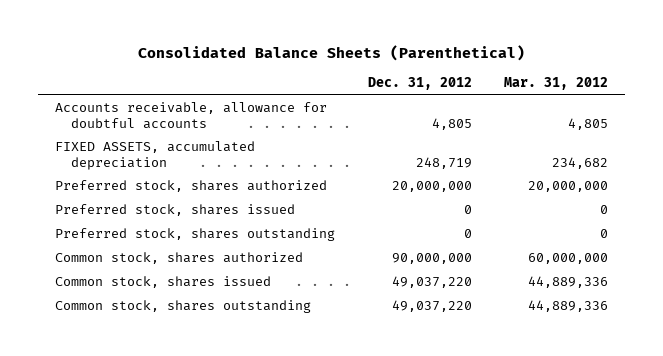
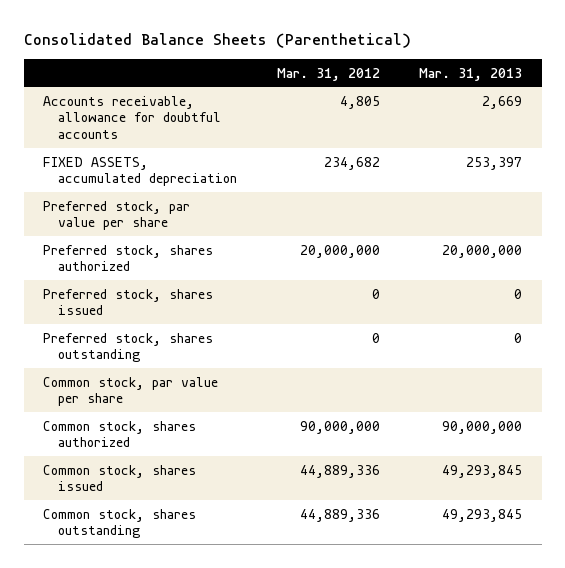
[367,77,472,91] Dec. 31, 2012 -> none
none -> [419,67,523,81] Mar. 31, 2013
none -> [43,200,191,231] Preferred stock, par value per share
none -> [43,376,219,407] Common stock, par value per share
[528,253,609,265] 60,000,000 -> [299,420,380,434] 90,000,000

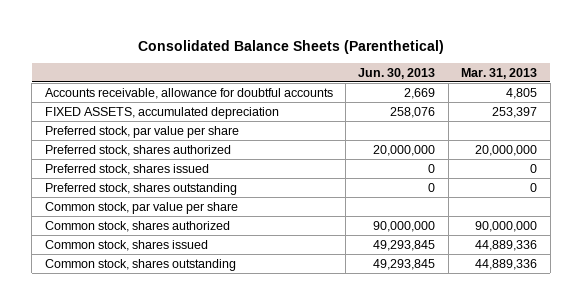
[276,67,380,81] Mar. 31, 2012 -> none
none -> [358,67,436,79] Jun. 30, 2013
[482,95,523,109] 2,669 -> [506,87,538,99] 4,805
[442,464,523,478] 49,293,845 -> [475,239,538,251] 44,889,336
[442,508,523,522] 49,293,845 -> [475,258,538,270] 44,889,336

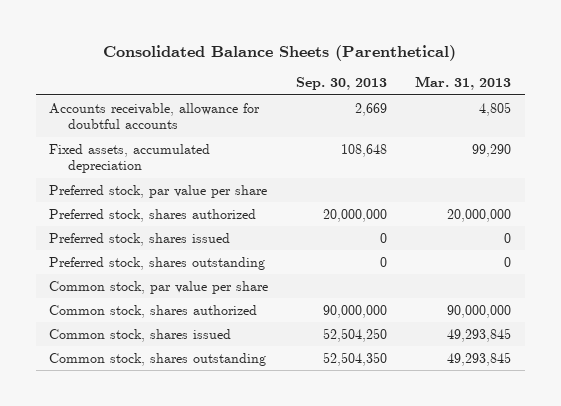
[358,67,436,79] Jun. 30, 2013 -> none
none -> [296,77,388,91] Sep. 30, 2013
[44,106,279,119] FIXED ASSETS, accumulated depreciation -> [49,143,211,174] Fixed assets, accumulated depreciation
[492,106,538,118] 253,397 -> [472,143,512,157] 99,290
[475,239,538,251] 44,889,336 -> [447,327,512,342] 49,293,845
[475,258,538,270] 44,889,336 -> [447,351,512,366] 49,293,845

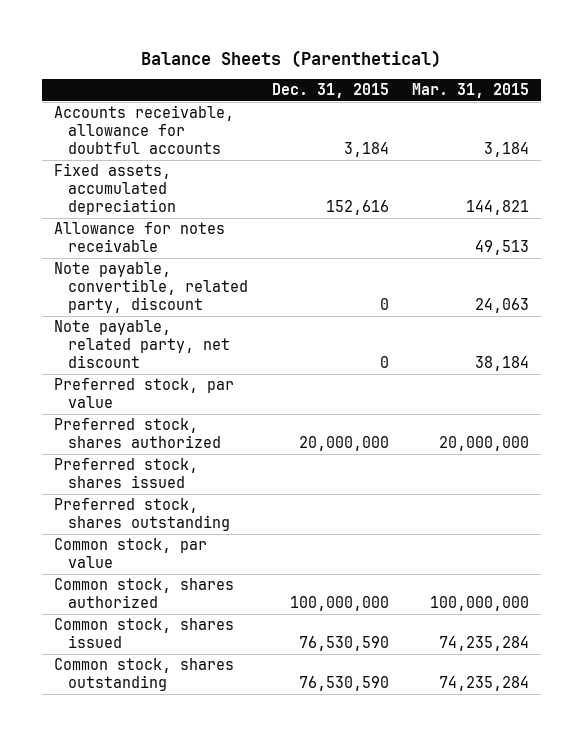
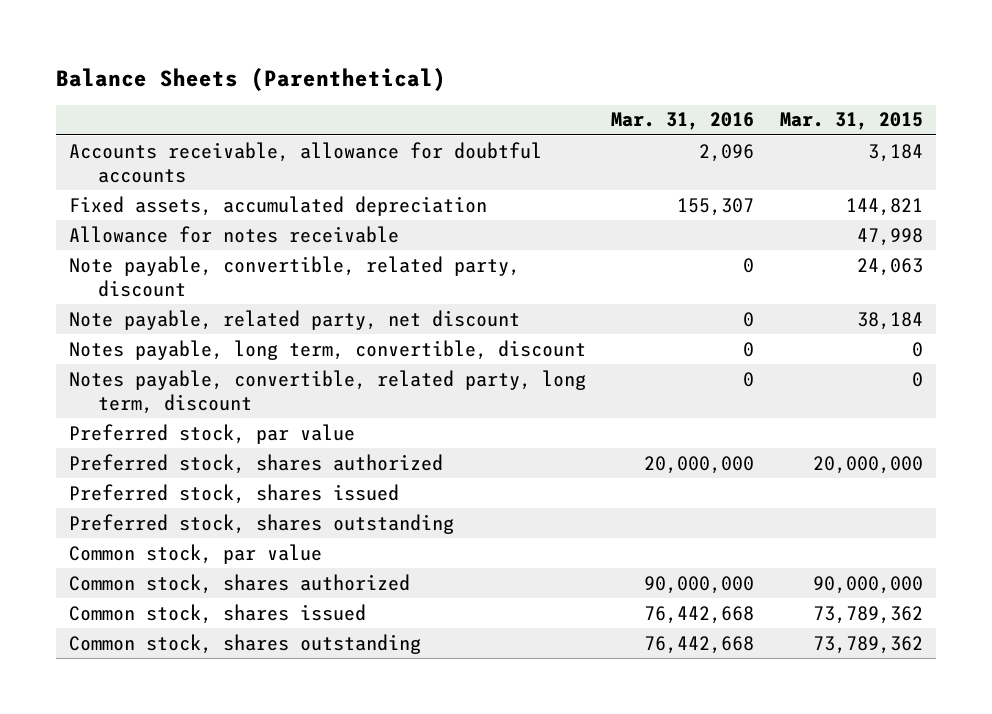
[271,83,389,99] Dec. 31, 2015 -> none
none -> [611,112,755,131] Mar. 31, 2016
[475,240,530,256] 49,513 -> [857,227,924,246] 47,998
none -> [68,339,586,360] Notes payable, long term, convertible, discount
none -> [68,369,586,414] Notes payable, convertible, related party, long term, discount
[430,596,530,612] 100,000,000 -> [813,575,924,594] 90,000,000
[439,636,530,652] 74,235,284 -> [813,605,924,624] 73,789,362
[439,676,530,692] 74,235,284 -> [813,635,924,654] 73,789,362

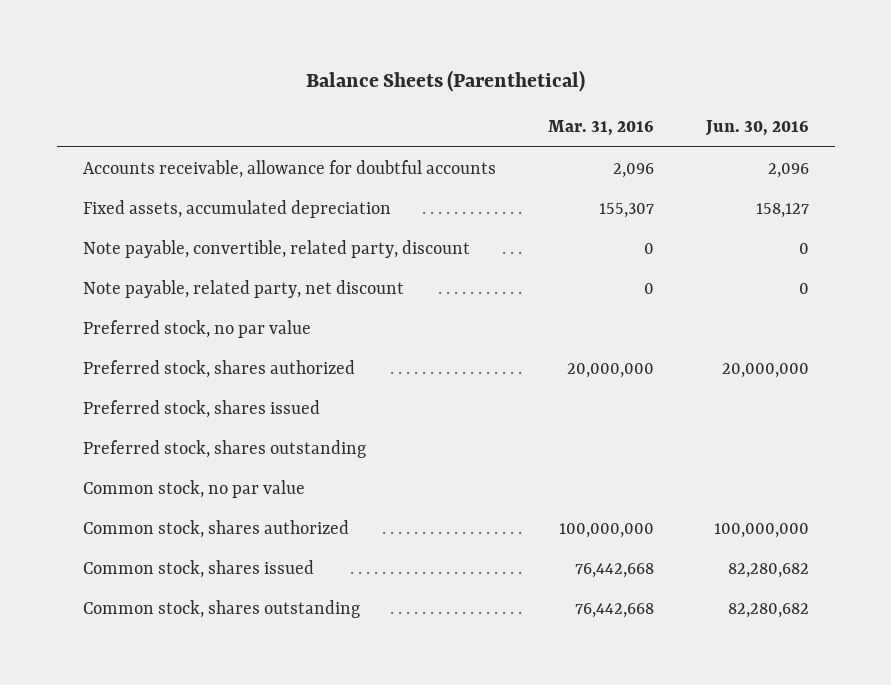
[780,112,924,131] Mar. 31, 2015 -> none
none -> [704,120,809,137] Jun. 30, 2016
[68,225,399,243] Allowance for notes receivable -> none
[68,339,586,360] Notes payable, long term, convertible, discount -> none
[68,369,586,414] Notes payable, convertible, related party, long term, discount -> none
[68,423,355,444] Preferred stock, par value -> [82,319,311,338] Preferred stock, no par value
[68,543,322,564] Common stock, par value -> [82,479,305,498] Common stock, no par value
[644,575,755,594] 90,000,000 -> [558,522,654,538] 100,000,000

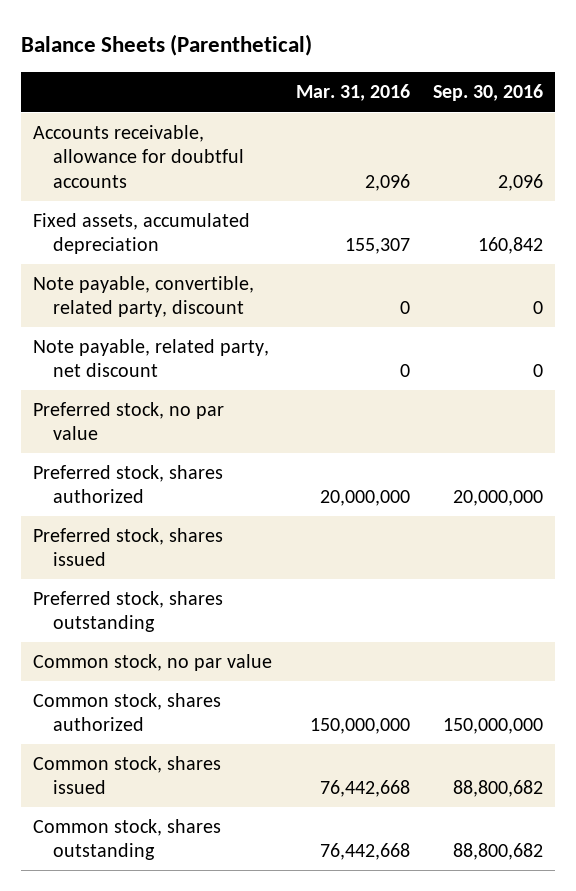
[704,120,809,137] Jun. 30, 2016 -> none
none -> [433,84,544,102] Sep. 30, 2016
[558,522,654,538] 100,000,000 -> [309,718,410,735] 150,000,000

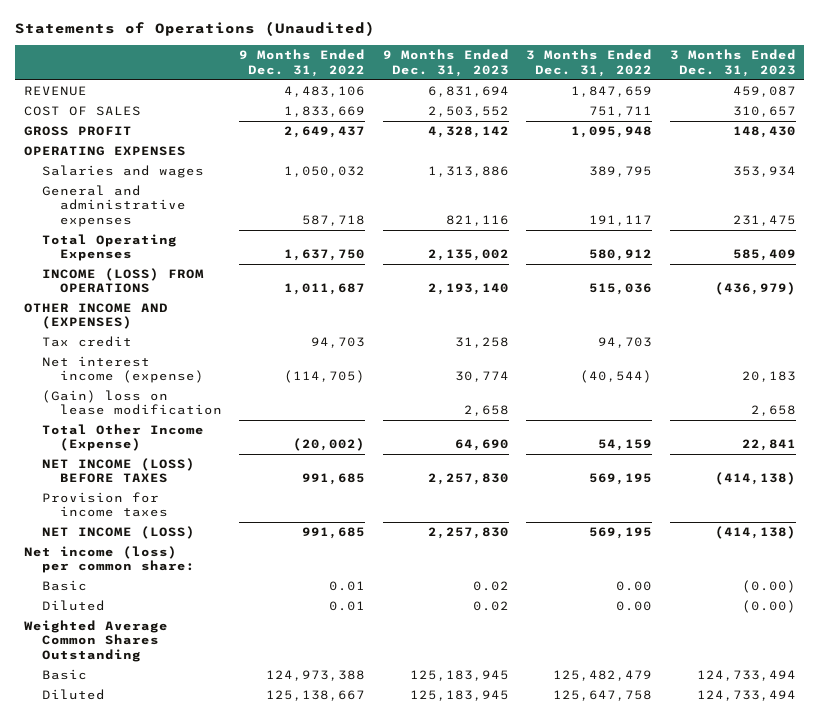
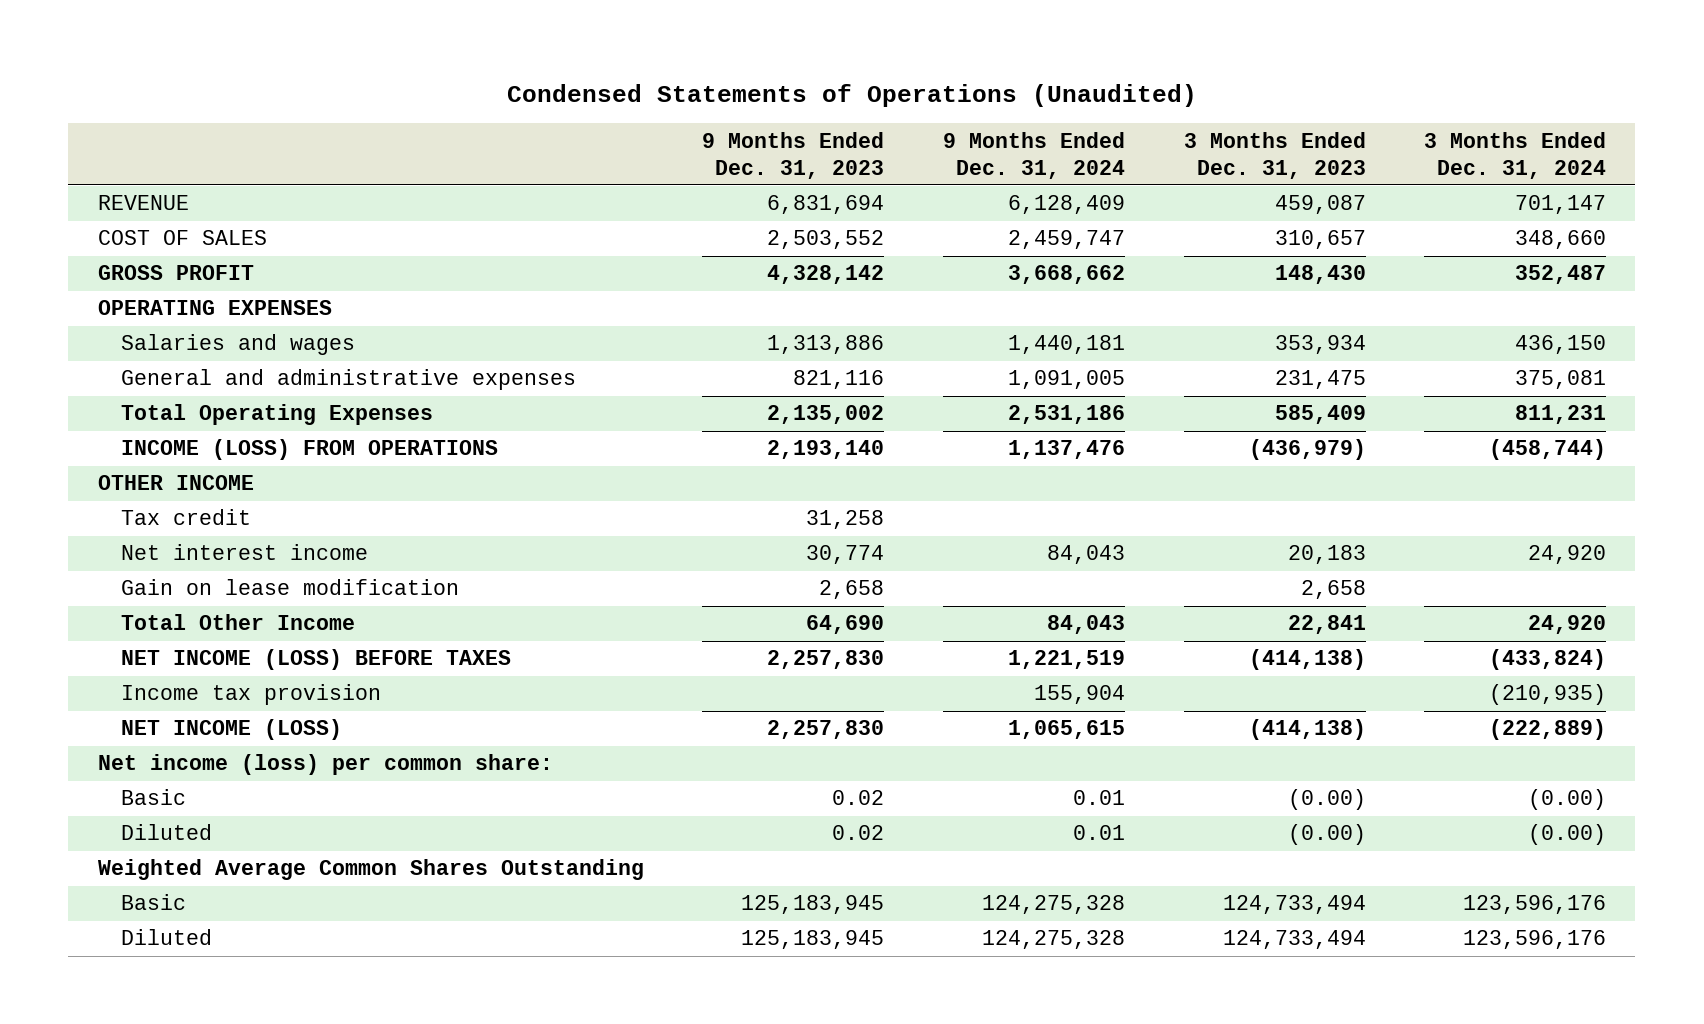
[14,21,375,37] Statements of Operations (Unaudited) -> [506,83,1197,107] Condensed Statements of Operations (Unaudited)
[239,49,366,77] 9 Months Ended Dec. 31, 2022 -> none
[526,49,653,77] 3 Months Ended Dec. 31, 2022 -> none
none -> [942,131,1125,179] 9 Months Ended Dec. 31, 2024
none -> [1424,131,1607,179] 3 Months Ended Dec. 31, 2024
[23,303,168,330] OTHER INCOME AND (EXPENSES) -> [97,475,254,491] OTHER INCOME
[41,356,204,384] Net interest income (expense) -> [120,544,368,561] Net interest income
[41,390,222,416] (Gain) loss on lease modification -> [120,579,459,596] Gain on lease modification
[41,424,204,452] Total Other Income (Expense) -> [120,614,355,631] Total Other Income
[41,492,168,518] Provision for income taxes -> [120,684,381,706] Income tax provision

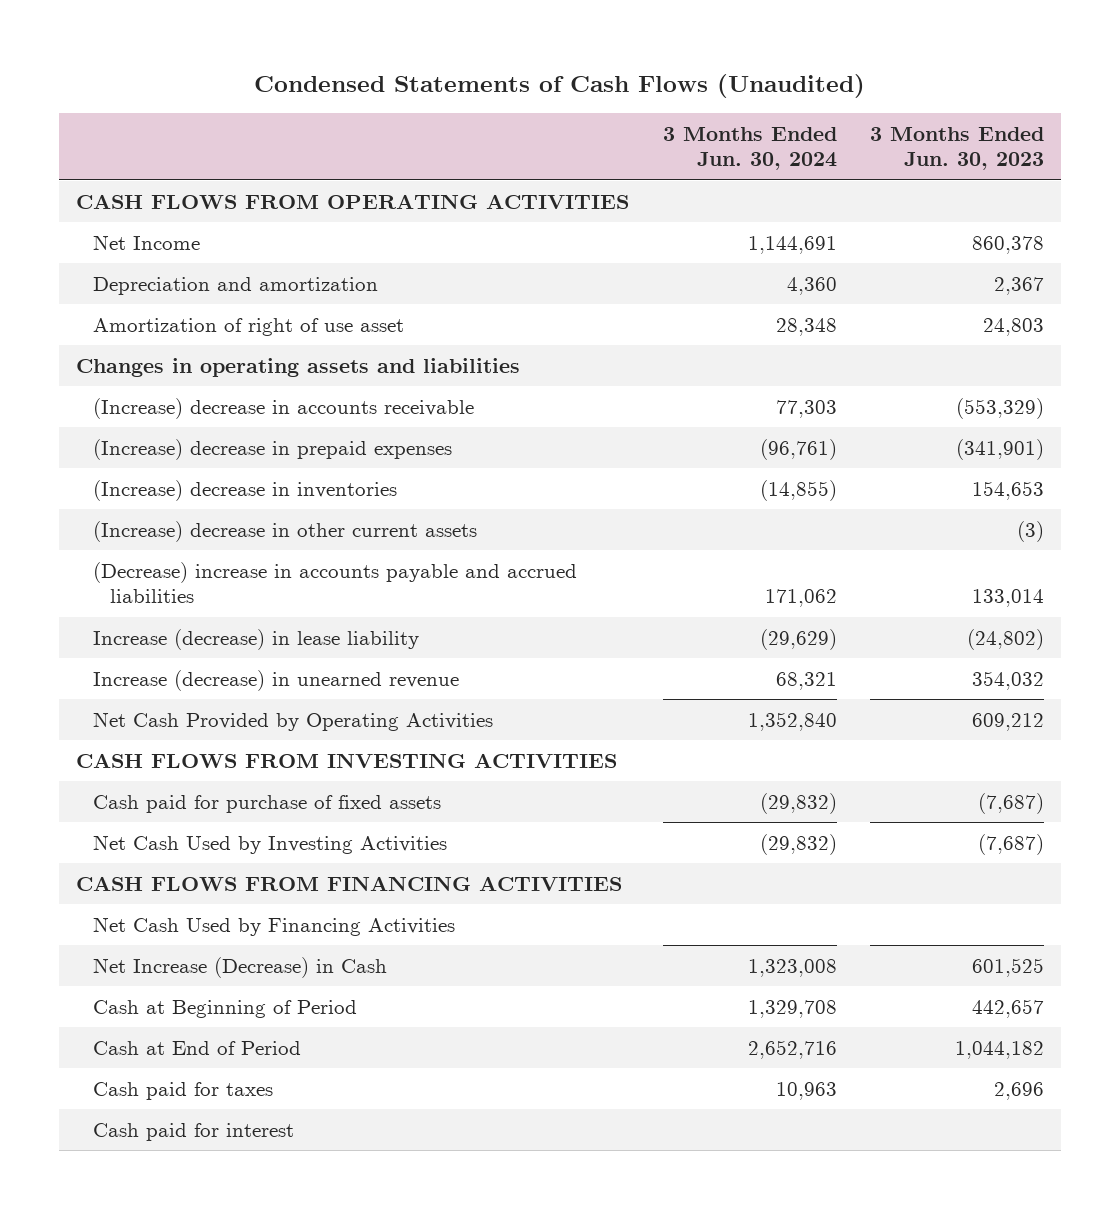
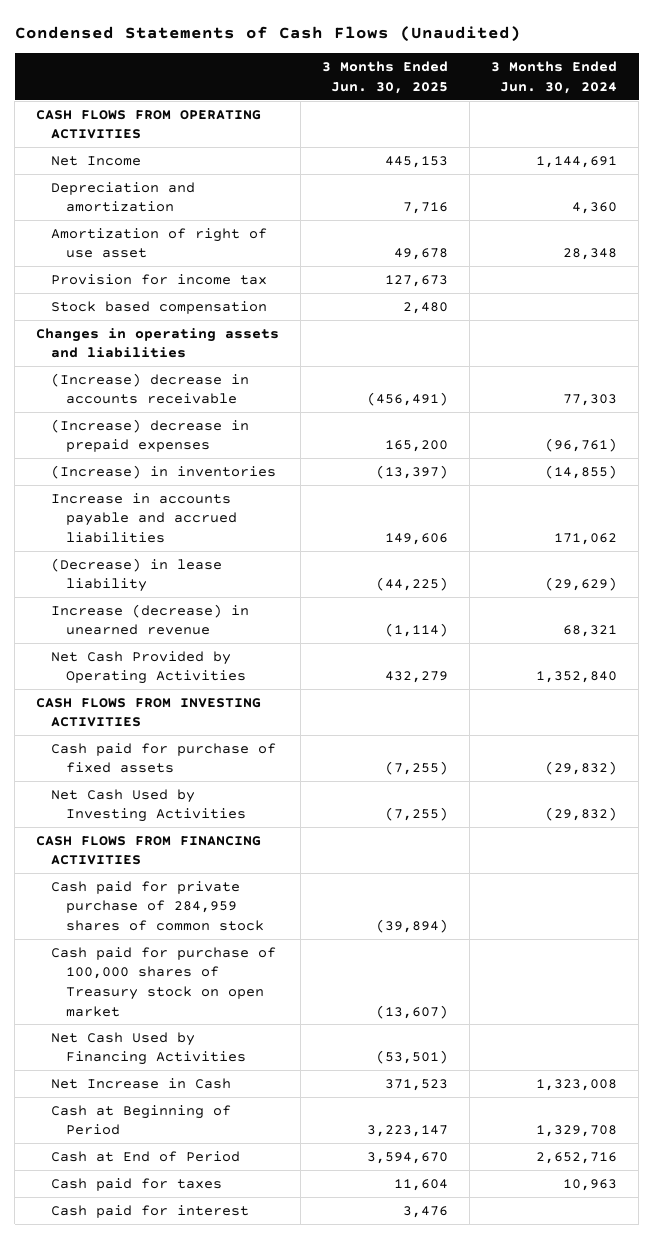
[870,126,1045,171] 3 Months Ended Jun. 30, 2023 -> none
none -> [322,61,449,94] 3 Months Ended Jun. 30, 2025
none -> [51,273,268,285] Provision for income tax
none -> [51,300,268,314] Stock based compensation
[92,520,477,542] (Increase) decrease in other current assets -> none
[92,479,397,501] (Increase) decrease in inventories -> [51,464,277,479] (Increase) in inventories
[92,561,577,604] (Decrease) increase in accounts payable and accrued liabilities -> [51,492,238,543] Increase in accounts payable and accrued liabilities
[92,628,419,650] Increase (decrease) in lease liability -> [51,557,223,593] (Decrease) in lease liability
none -> [51,880,265,931] Cash paid for private purchase of 284,959 shares of common stock
none -> [51,946,277,1017] Cash paid for purchase of 100,000 shares of Treasury stock on open market
[92,956,387,978] Net Increase (Decrease) in Cash -> [51,1077,232,1089] Net Increase in Cash

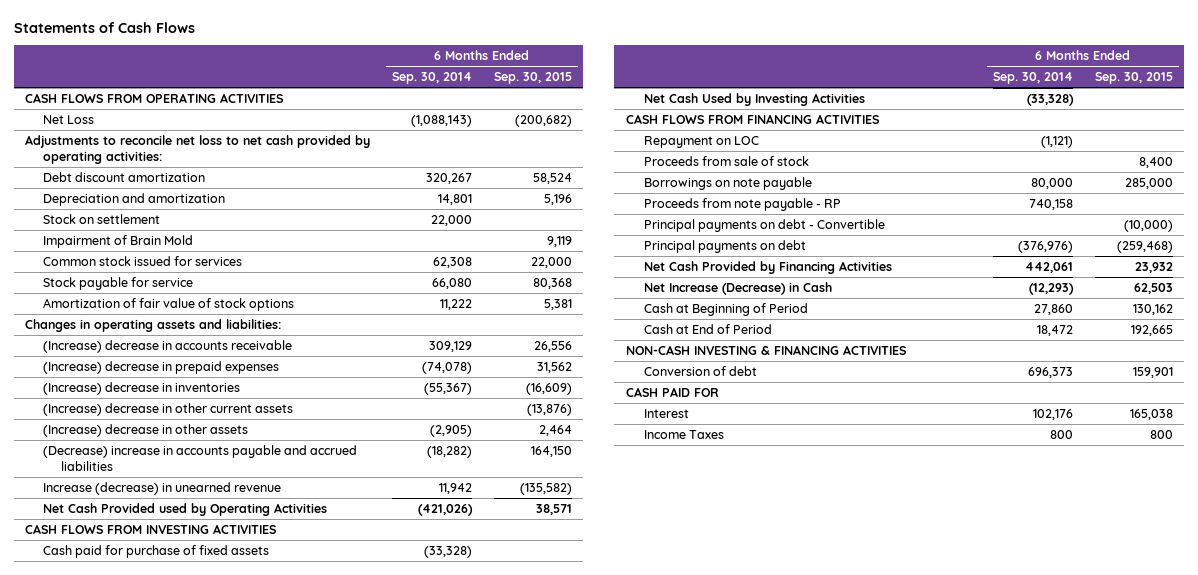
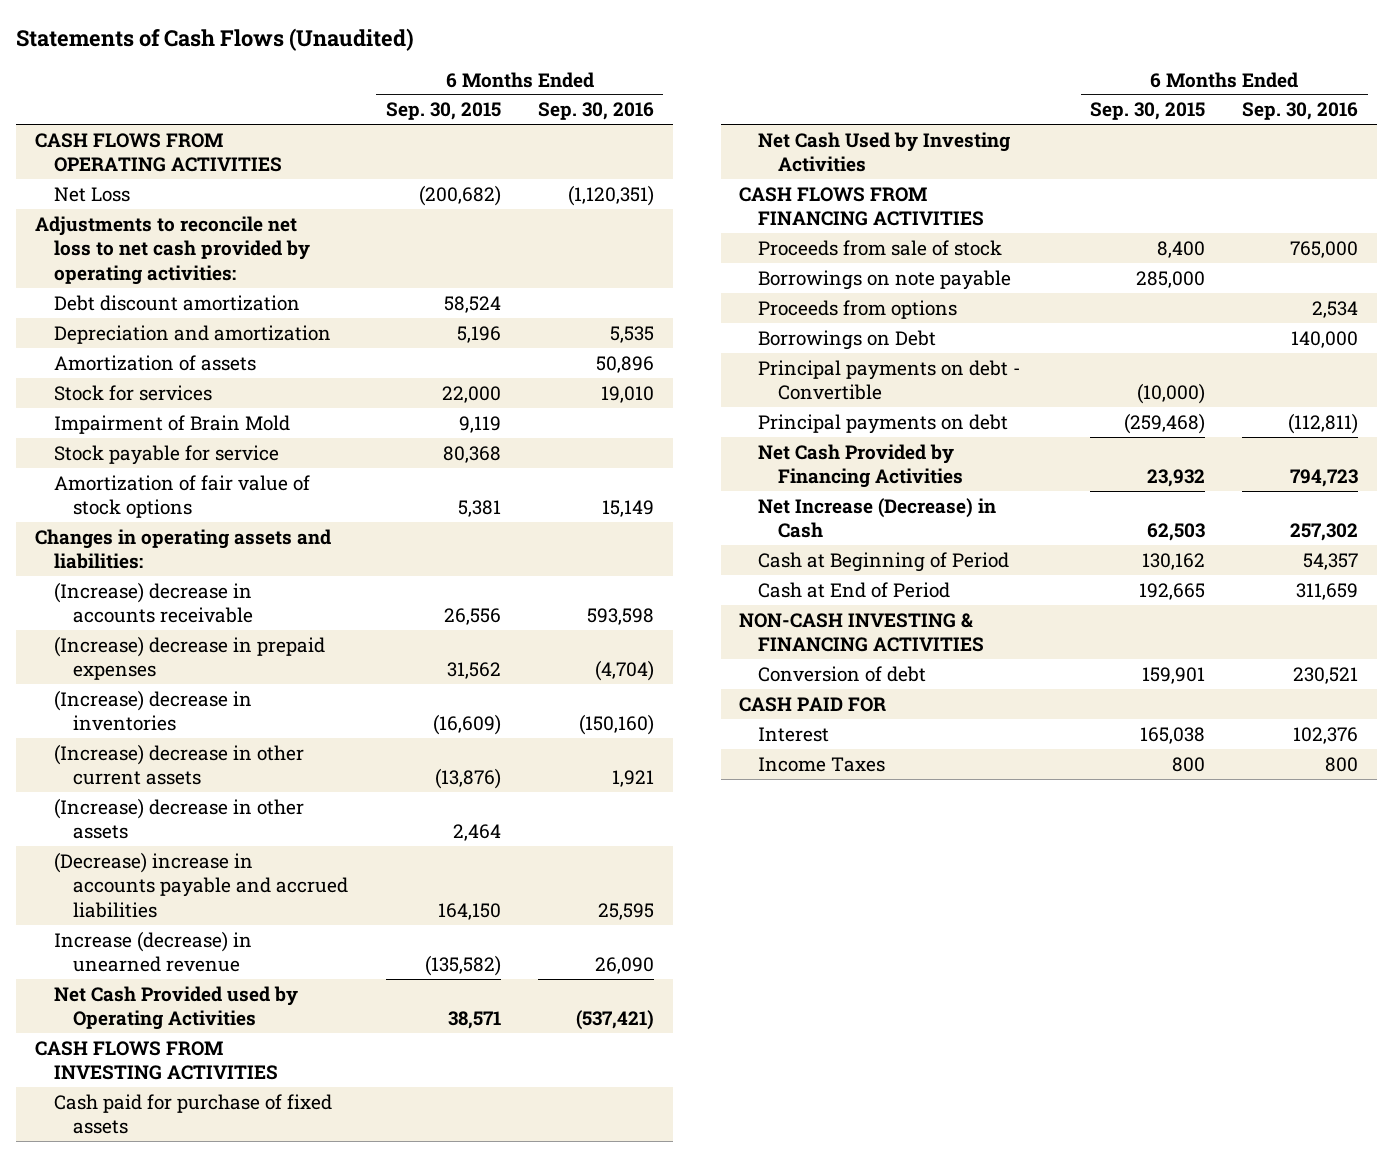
[13,21,195,33] Statements of Cash Flows -> [16,27,415,51] Statements of Cash Flows (Unaudited)
[391,72,472,85] Sep. 30, 2014 -> none
none -> [537,102,654,121] Sep. 30, 2016
[42,213,160,224] Stock on settlement -> none
none -> [53,354,256,371] Amortization of assets
none -> [53,384,212,401] Stock for services
[42,255,242,266] Common stock issued for services -> none
[643,135,759,148] Repayment on LOC -> none
[643,197,841,211] Proceeds from note payable - RP -> none
none -> [758,299,958,319] Proceeds from options
none -> [758,329,937,350] Borrowings on Debt

